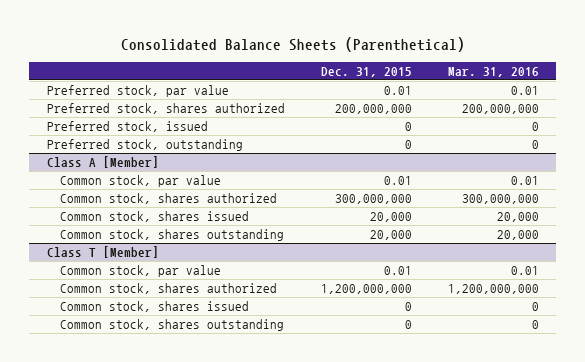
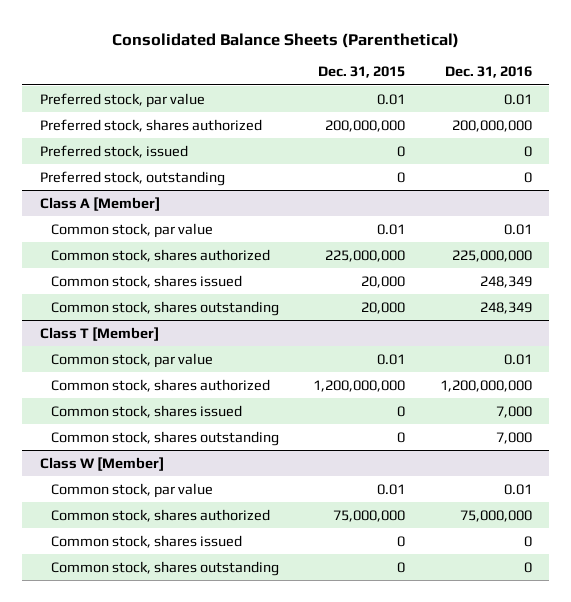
[447,66,539,77] Mar. 31, 2016 -> none
none -> [444,66,532,79] Dec. 31, 2016
[334,194,412,205] 300,000,000 -> [325,249,406,262] 225,000,000
none -> [39,456,164,471] Class W [Member]
none -> [50,482,213,498] Common stock, par value
none -> [50,508,270,522] Common stock, shares authorized
none -> [50,534,242,548] Common stock, shares issued
none -> [50,560,279,576] Common stock, shares outstanding

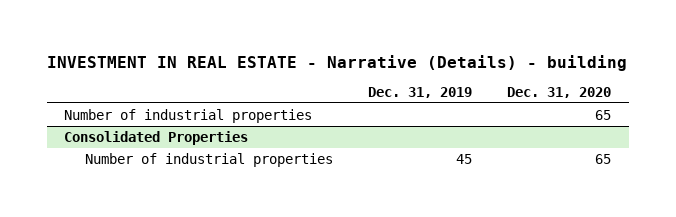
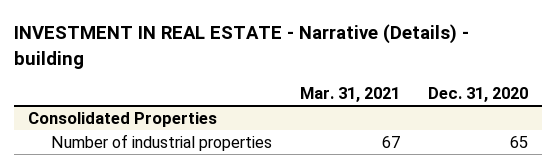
[368,86,473,98] Dec. 31, 2019 -> none
none -> [299,86,400,102] Mar. 31, 2021
[64,108,313,123] Number of industrial properties -> none

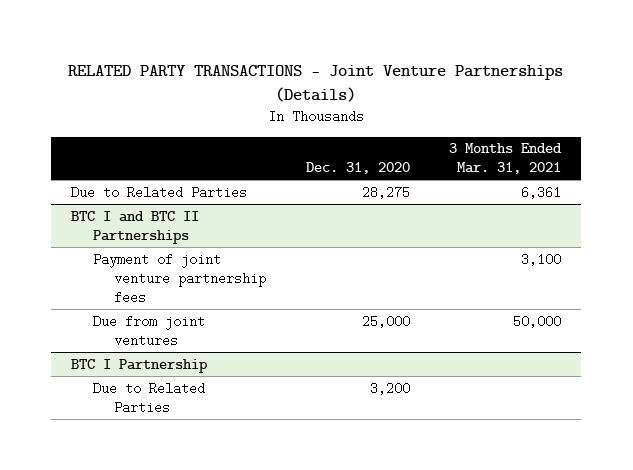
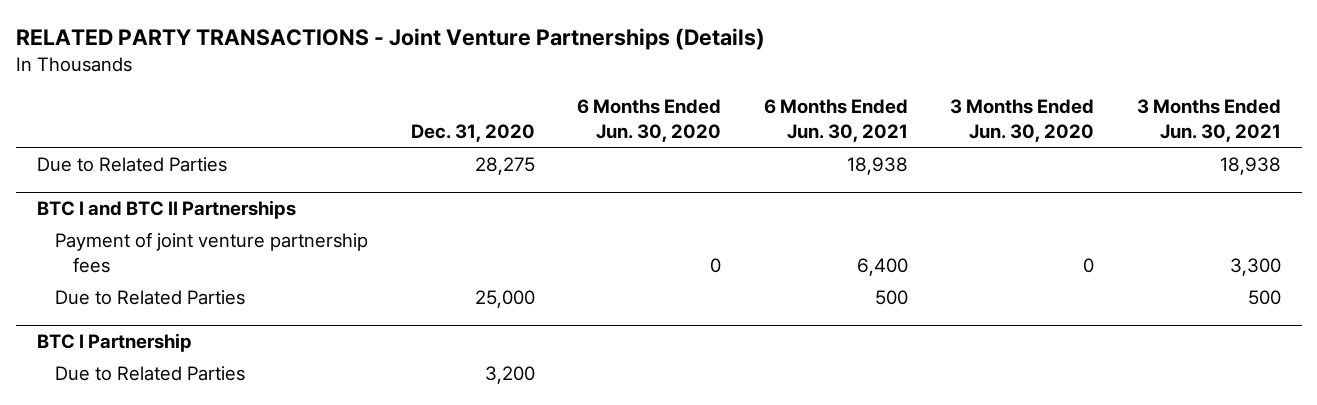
[449,143,563,175] 3 Months Ended Mar. 31, 2021 -> none
none -> [577,99,722,143] 6 Months Ended Jun. 30, 2020
none -> [763,99,908,143] 6 Months Ended Jun. 30, 2021
none -> [950,99,1095,143] 3 Months Ended Jun. 30, 2020
none -> [1136,99,1281,143] 3 Months Ended Jun. 30, 2021
[92,314,205,347] Due from joint ventures -> none
none -> [55,289,246,305] Due to Related Parties

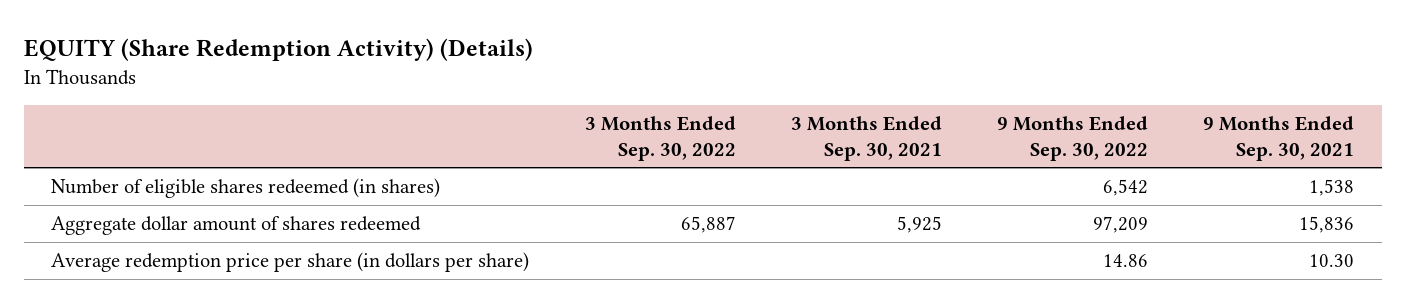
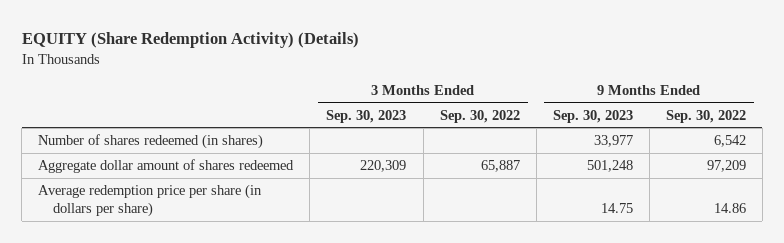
[790,115,942,161] 3 Months Ended Sep. 30, 2021 -> none
[1203,115,1355,161] 9 Months Ended Sep. 30, 2021 -> none
none -> [326,109,407,123] Sep. 30, 2023
none -> [552,109,633,123] Sep. 30, 2023
[51,178,441,199] Number of eligible shares redeemed (in shares) -> [38,133,264,149] Number of shares redeemed (in shares)

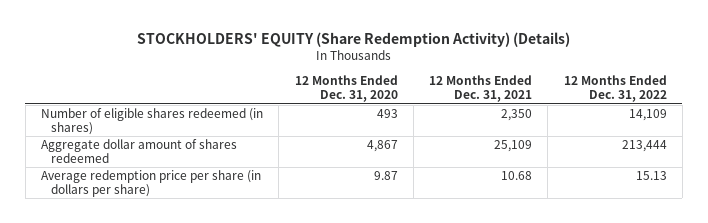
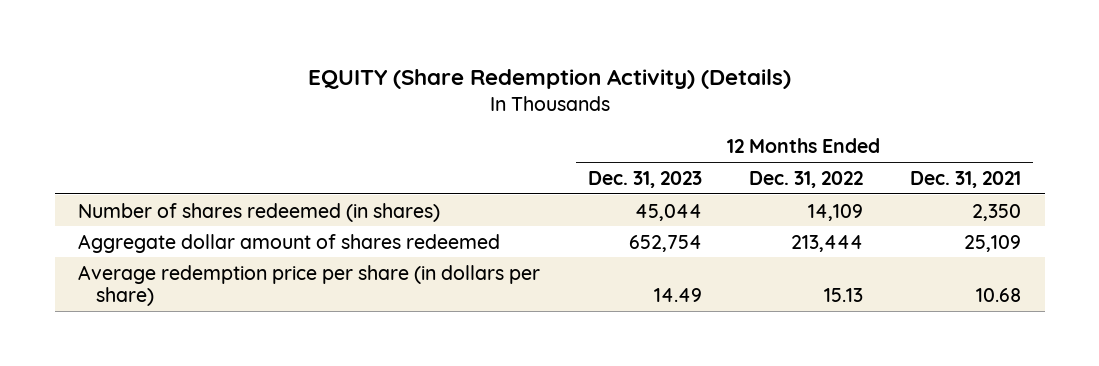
[136,32,570,48] STOCKHOLDERS' EQUITY (Share Redemption Activity) (Details) -> [307,69,791,90] EQUITY (Share Redemption Activity) (Details)
[294,75,398,103] 12 Months Ended Dec. 31, 2020 -> none
none -> [587,170,702,188] Dec. 31, 2023
[41,108,264,136] Number of eligible shares redeemed (in shares) -> [78,202,441,222] Number of shares redeemed (in shares)

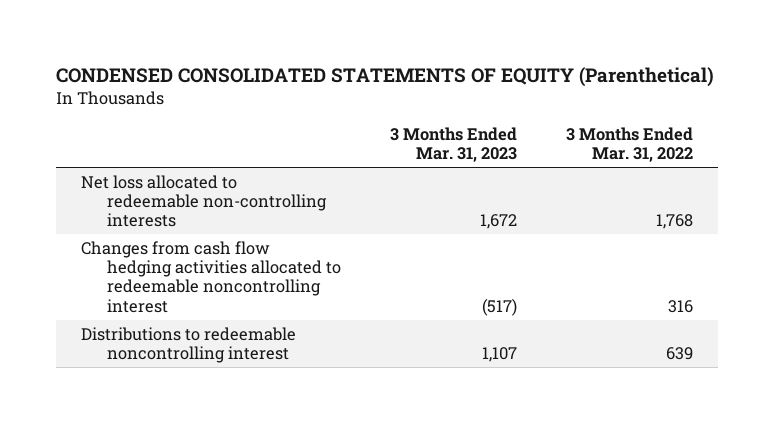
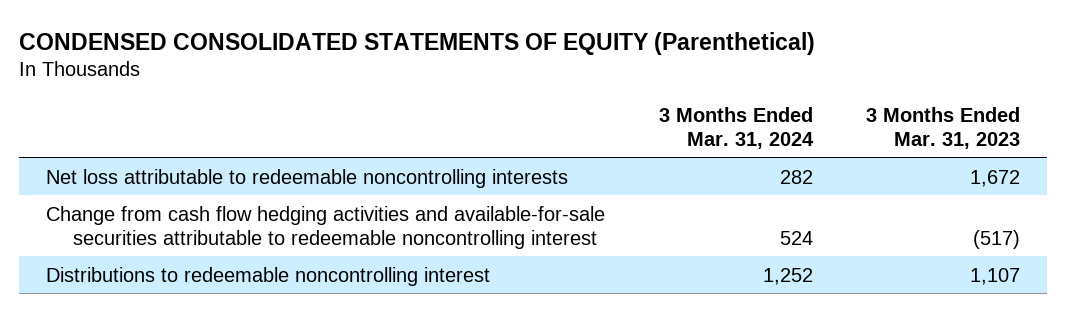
[566,127,694,163] 3 Months Ended Mar. 31, 2022 -> none
none -> [658,106,814,149] 3 Months Ended Mar. 31, 2024
[80,174,327,228] Net loss allocated to redeemable non-controlling interests -> [45,168,568,188] Net loss attributable to redeemable noncontrolling interests
[80,240,341,313] Changes from cash flow hedging activities allocated to redeemable noncontrolling interest -> [45,205,605,249] Change from cash flow hedging activities and available-for-sale securities attributable to redeemable noncontrolling interest

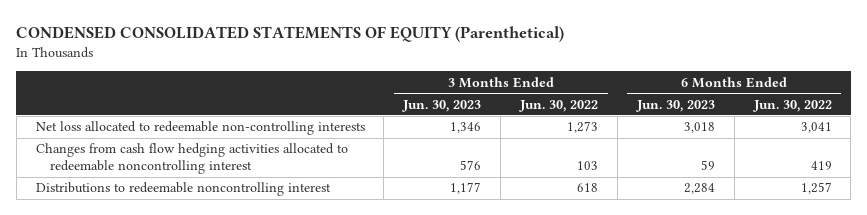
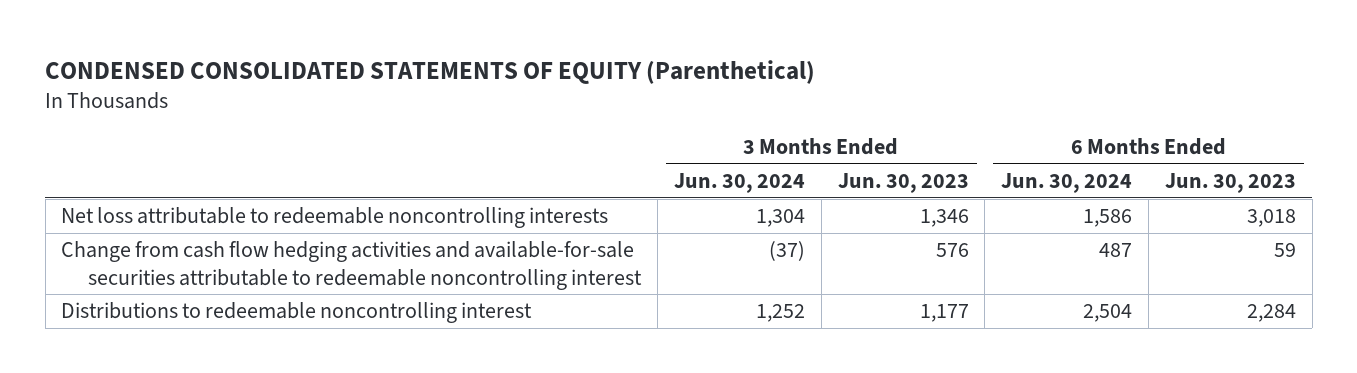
[519,99,599,112] Jun. 30, 2022 -> none
[752,99,832,112] Jun. 30, 2022 -> none
none -> [673,173,805,194] Jun. 30, 2024
none -> [1001,173,1133,194] Jun. 30, 2024
[35,121,365,136] Net loss allocated to redeemable non-controlling interests -> [61,207,609,229] Net loss attributable to redeemable noncontrolling interests
[35,143,348,175] Changes from cash flow hedging activities allocated to redeemable noncontrolling interest -> [61,241,643,290] Change from cash flow hedging activities and available-for-sale securities attributable to redeemable noncontrolling interest

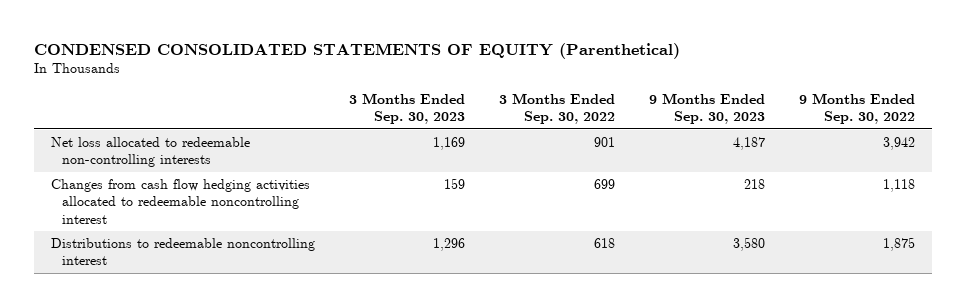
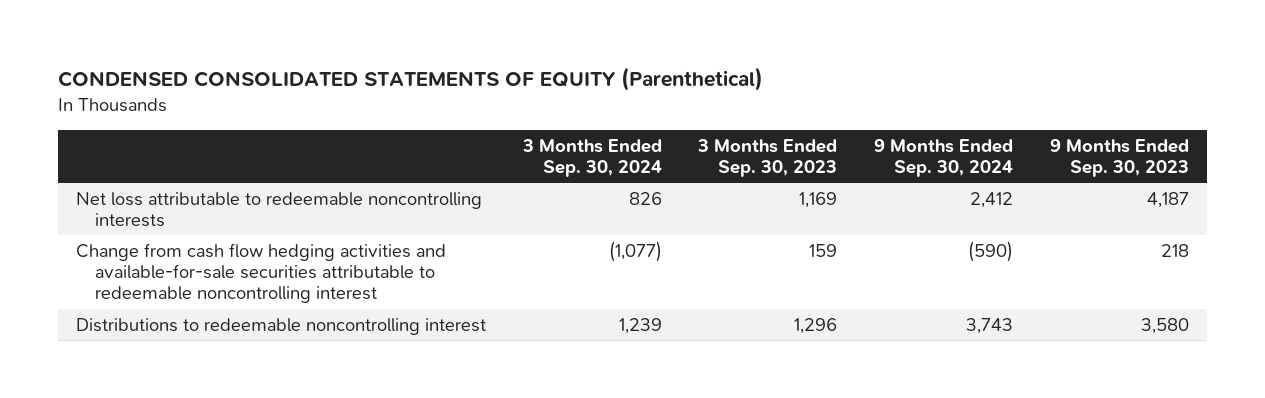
[499,92,616,124] 3 Months Ended Sep. 30, 2022 -> none
[799,92,916,124] 9 Months Ended Sep. 30, 2022 -> none
none -> [521,138,662,177] 3 Months Ended Sep. 30, 2024
none -> [874,138,1014,177] 9 Months Ended Sep. 30, 2024
[51,136,251,168] Net loss allocated to redeemable non-controlling interests -> [76,191,483,228] Net loss attributable to redeemable noncontrolling interests
[51,178,311,224] Changes from cash flow hedging activities allocated to redeemable noncontrolling interest -> [76,242,447,304] Change from cash flow hedging activities and available-for-sale securities attributable to redeemable noncontrolling interest

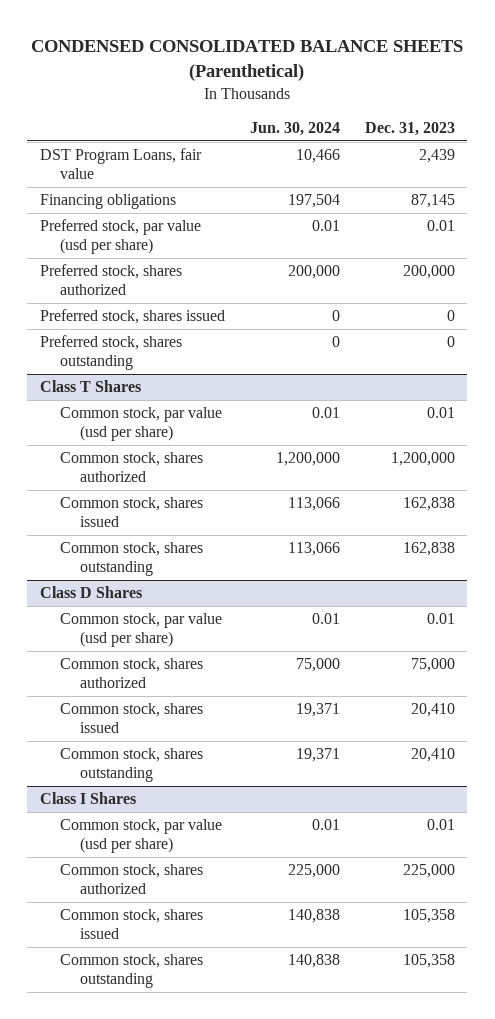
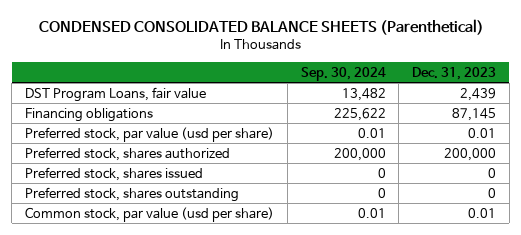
[249,121,340,136] Jun. 30, 2024 -> none
none -> [300,66,386,81] Sep. 30, 2024
[39,380,141,393] Class T Shares -> none
[59,452,203,482] Common stock, shares authorized -> none
[59,497,203,527] Common stock, shares issued -> none
[59,542,203,576] Common stock, shares outstanding -> none
[39,586,142,599] Class D Shares -> none
[59,613,222,647] Common stock, par value (usd per share) -> none
[59,658,203,688] Common stock, shares authorized -> none
[59,703,203,733] Common stock, shares issued -> none
[59,748,203,782] Common stock, shares outstanding -> none
[39,792,136,805] Class I Shares -> none
[59,819,222,853] Common stock, par value (usd per share) -> none
[59,864,203,894] Common stock, shares authorized -> none
[59,909,203,939] Common stock, shares issued -> none
[59,954,203,988] Common stock, shares outstanding -> none

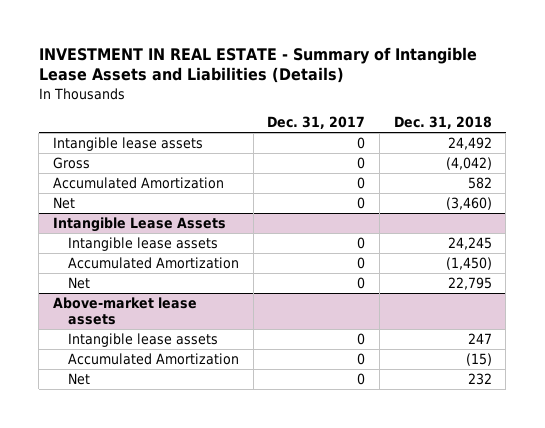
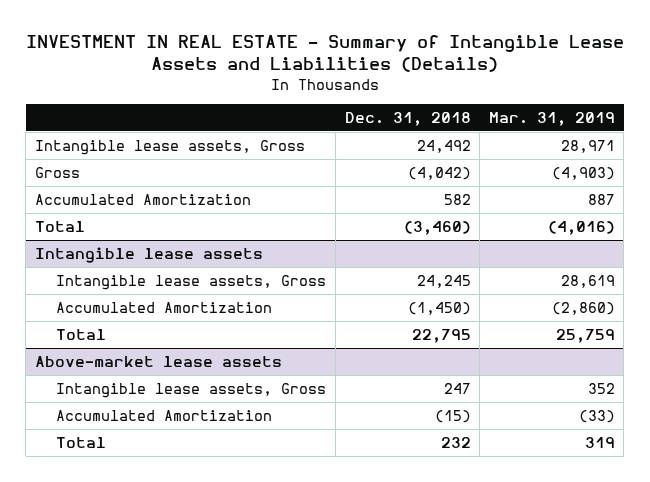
[267,115,366,129] Dec. 31, 2017 -> none
none -> [488,112,615,127] Mar. 31, 2019
[52,137,203,152] Intangible lease assets -> [34,139,305,155] Intangible lease assets, Gross
[52,197,75,210] Net -> [34,220,85,232] Total
[52,217,226,233] Intangible Lease Assets -> [34,246,263,263] Intangible lease assets
[67,237,218,252] Intangible lease assets -> [56,274,327,290] Intangible lease assets, Gross
[67,277,90,290] Net -> [56,328,107,340] Total
[67,333,218,348] Intangible lease assets -> [56,382,327,398] Intangible lease assets, Gross
[67,373,90,386] Net -> [56,436,107,448] Total

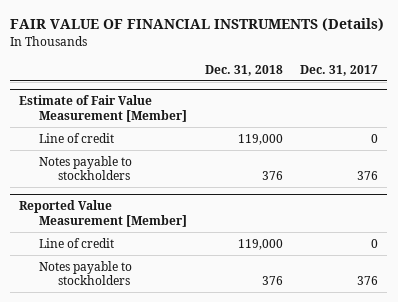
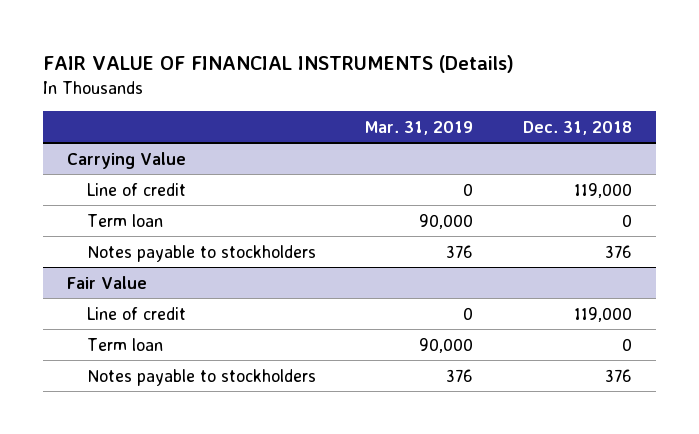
[300,64,379,76] Dec. 31, 2017 -> none
none -> [365,120,474,135] Mar. 31, 2019
[19,95,187,122] Estimate of Fair Value Measurement [Member] -> none
none -> [67,151,187,169] Carrying Value
none -> [86,213,163,227] Term loan
[19,200,187,227] Reported Value Measurement [Member] -> none
none -> [67,275,148,289] Fair Value
none -> [86,337,163,351] Term loan

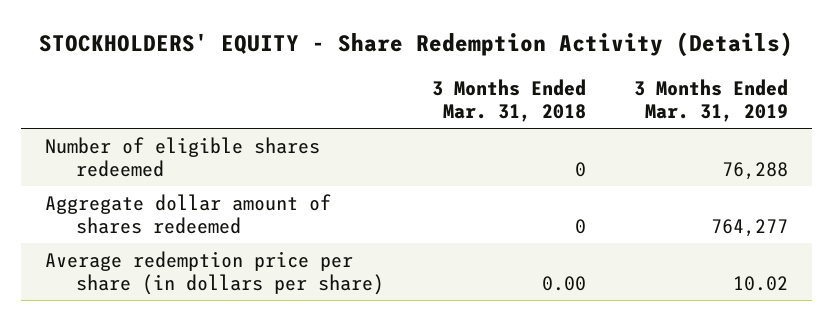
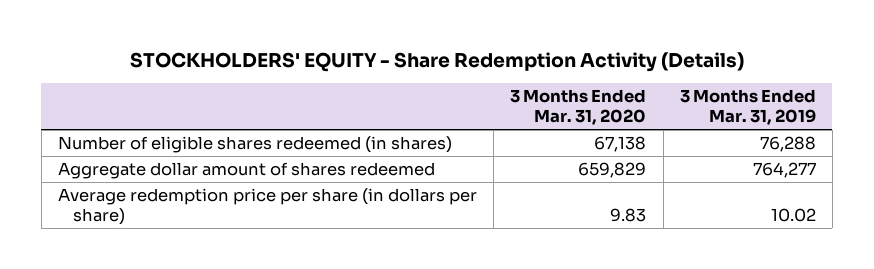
[431,78,586,123] 3 Months Ended Mar. 31, 2018 -> none
none -> [510,89,647,125] 3 Months Ended Mar. 31, 2020
[44,136,320,178] Number of eligible shares redeemed -> [57,136,452,154] Number of eligible shares redeemed (in shares)

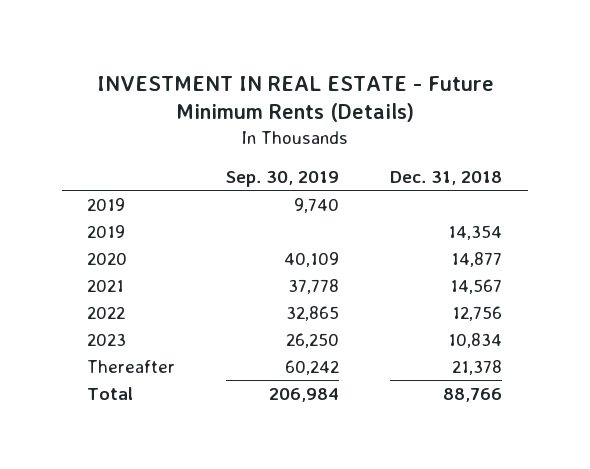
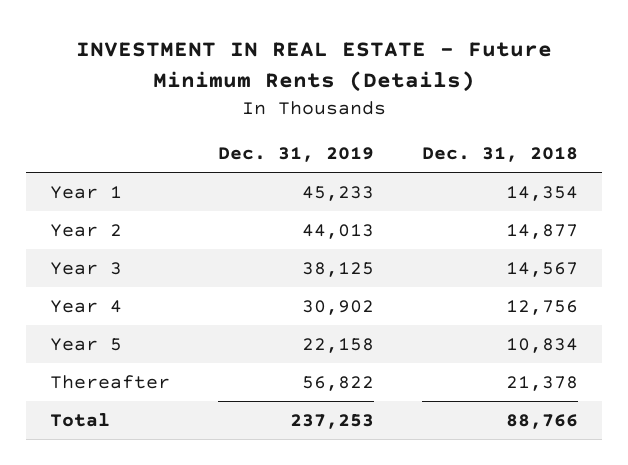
[226,170,340,187] Sep. 30, 2019 -> none
none -> [217,146,374,162] Dec. 31, 2019
[87,197,126,211] 2019 -> none
[87,224,126,238] 2019 -> [49,186,122,200] Year 1
[87,251,128,265] 2020 -> [49,224,122,238] Year 2
[87,278,125,292] 2021 -> [49,262,122,276] Year 3
[87,305,126,319] 2022 -> [49,300,122,314] Year 4
[87,332,127,346] 2023 -> [49,338,122,352] Year 5

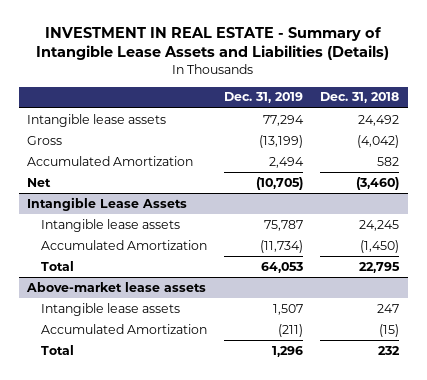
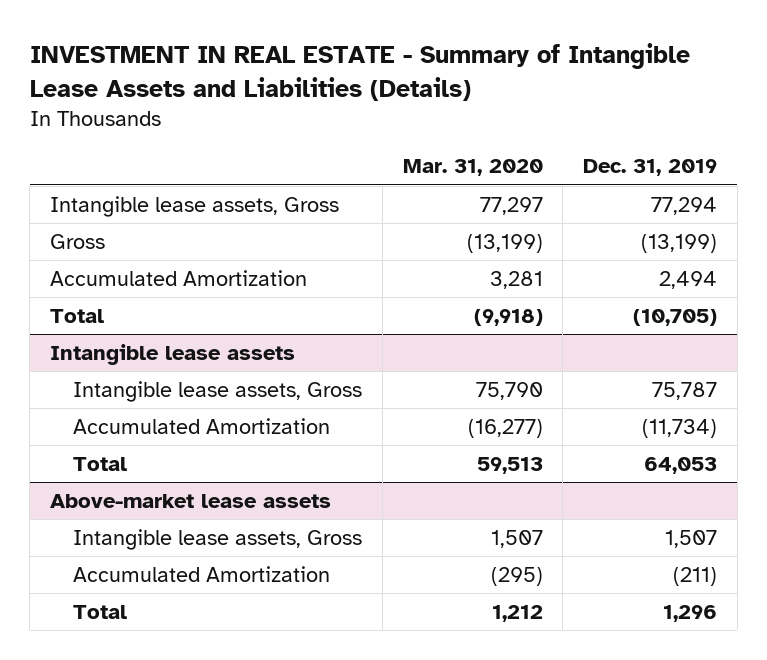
[320,92,400,104] Dec. 31, 2018 -> none
none -> [402,159,543,177] Mar. 31, 2020
[27,113,167,127] Intangible lease assets -> [50,196,340,218] Intangible lease assets, Gross
[27,177,52,187] Net -> [50,309,105,324] Total
[27,196,188,211] Intangible Lease Assets -> [50,344,296,366] Intangible lease assets
[41,218,181,232] Intangible lease assets -> [73,381,363,403] Intangible lease assets, Gross
[41,302,181,316] Intangible lease assets -> [73,529,363,551] Intangible lease assets, Gross

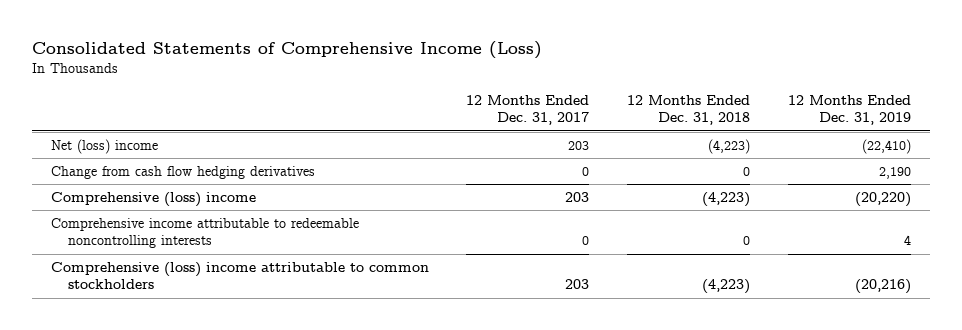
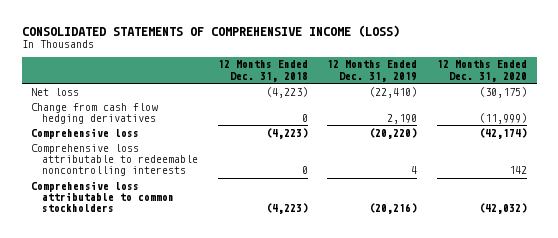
[31,40,542,59] Consolidated Statements of Comprehensive Income (Loss) -> [21,24,400,37] CONSOLIDATED STATEMENTS OF COMPREHENSIVE INCOME (LOSS)
[466,95,590,126] 12 Months Ended Dec. 31, 2017 -> none
none -> [436,60,527,82] 12 Months Ended Dec. 31, 2020
[50,139,158,155] Net (loss) income -> [31,87,80,96] Net loss
[50,192,256,208] Comprehensive (loss) income -> [31,127,140,139] Comprehensive loss
[50,218,359,249] Comprehensive income attributable to redeemable noncontrolling interests -> [31,143,199,177] Comprehensive loss attributable to redeemable noncontrolling interests
[50,262,429,290] Comprehensive (loss) income attributable to common stockholders -> [31,180,175,213] Comprehensive loss attributable to common stockholders

